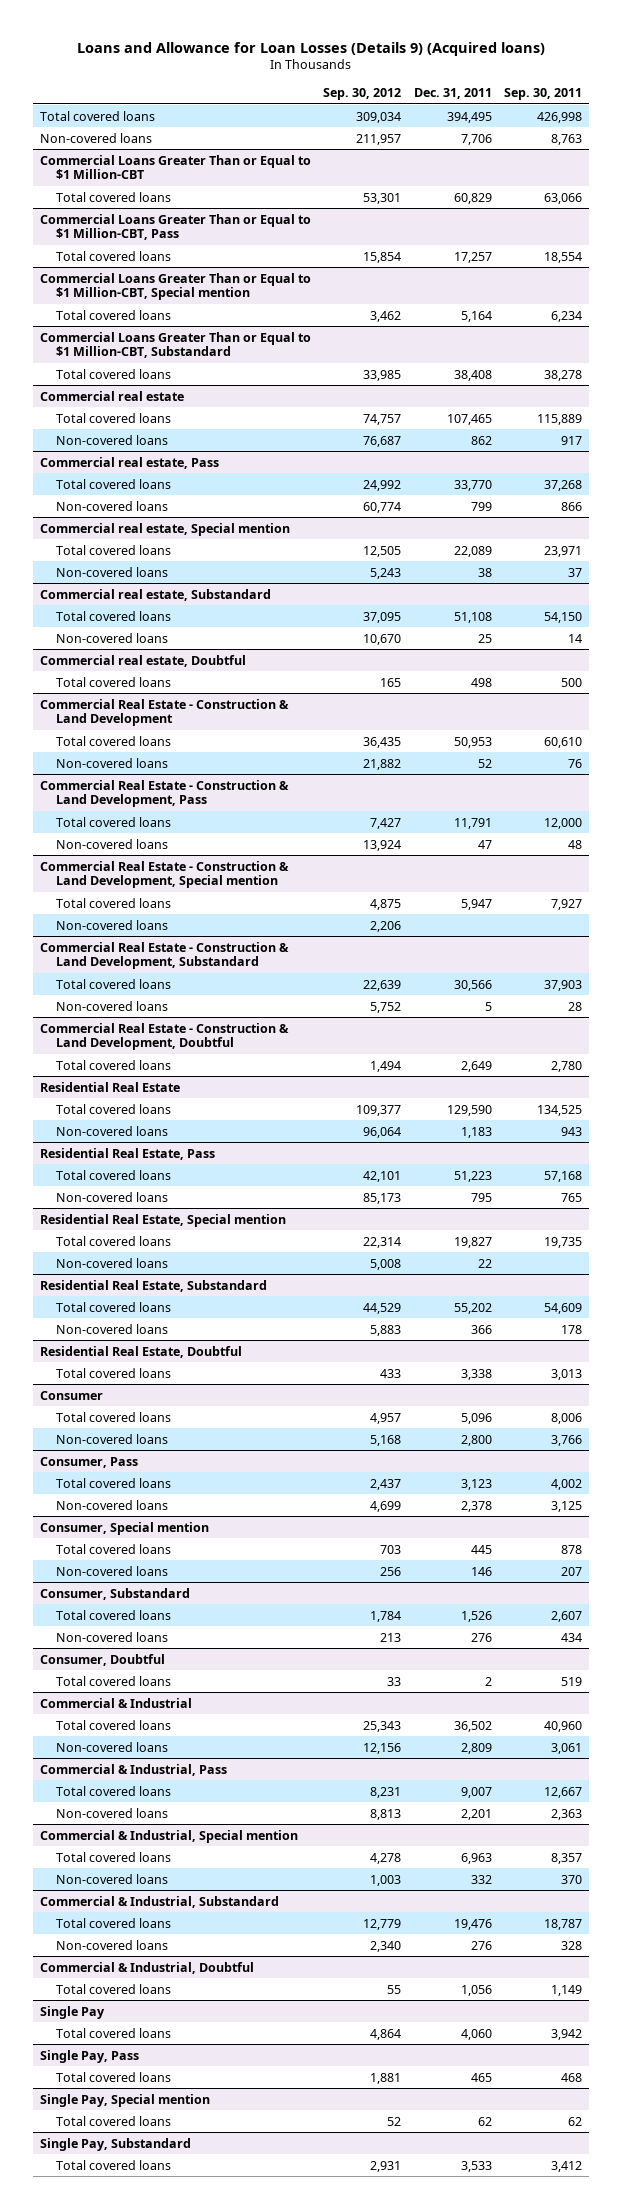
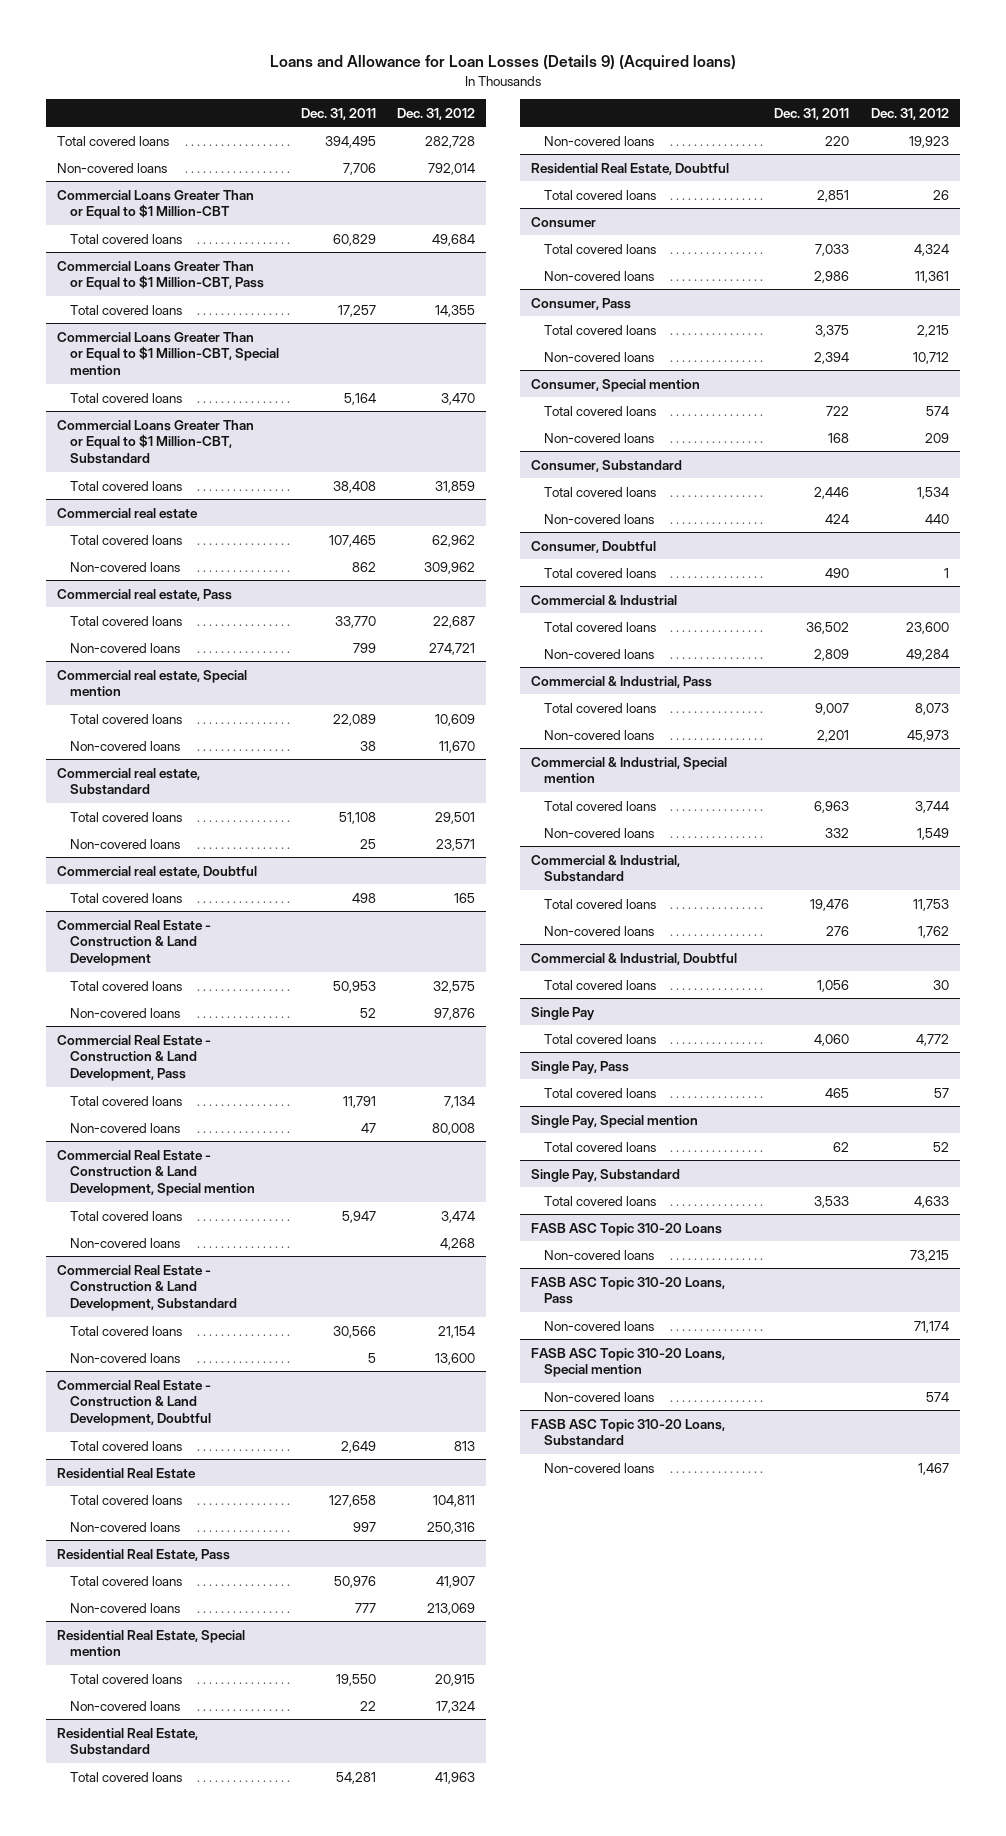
[323,88,402,101] Sep. 30, 2012 -> none
[504,88,583,101] Sep. 30, 2011 -> none
none -> [397,107,476,120] Dec. 31, 2012
[446,1104,492,1116] 129,590 -> [328,1494,376,1507] 127,658
[460,1126,492,1138] 1,183 -> [352,1521,376,1532] 997
[453,1170,492,1182] 51,223 -> [333,1575,376,1588] 50,976
[470,1192,492,1202] 795 -> [354,1602,376,1613] 777
[453,1236,492,1248] 19,827 -> [335,1673,376,1686] 19,550
[453,1302,492,1314] 55,202 -> [335,1771,376,1784] 54,281
[470,1324,492,1334] 366 -> [825,135,850,146] 220
[460,1368,492,1380] 3,338 -> [817,189,850,202] 2,851
[460,1412,492,1424] 5,096 -> [815,243,850,256] 7,033
[460,1434,492,1446] 2,800 -> [814,270,850,283] 2,986
[460,1478,492,1490] 3,123 -> [815,324,850,337] 3,375
[460,1500,492,1512] 2,378 -> [814,351,850,364] 2,394
[470,1544,492,1554] 445 -> [826,405,850,416] 722
[470,1566,492,1576] 146 -> [828,432,850,443] 168
[460,1610,492,1622] 1,526 -> [814,486,850,499] 2,446
[470,1632,492,1642] 276 -> [825,513,850,524] 424
[484,1676,492,1686] 2 -> [825,567,850,578] 490
none -> [530,1222,722,1236] FASB ASC Topic 310-20 Loans
none -> [543,1249,654,1260] Non-covered loans
none -> [530,1276,725,1305] FASB ASC Topic 310-20 Loans, Pass
none -> [543,1320,654,1331] Non-covered loans
none -> [530,1347,725,1378] FASB ASC Topic 310-20 Loans, Special mention
none -> [543,1391,654,1402] Non-covered loans
none -> [530,1418,725,1447] FASB ASC Topic 310-20 Loans, Substandard
none -> [543,1462,654,1473] Non-covered loans

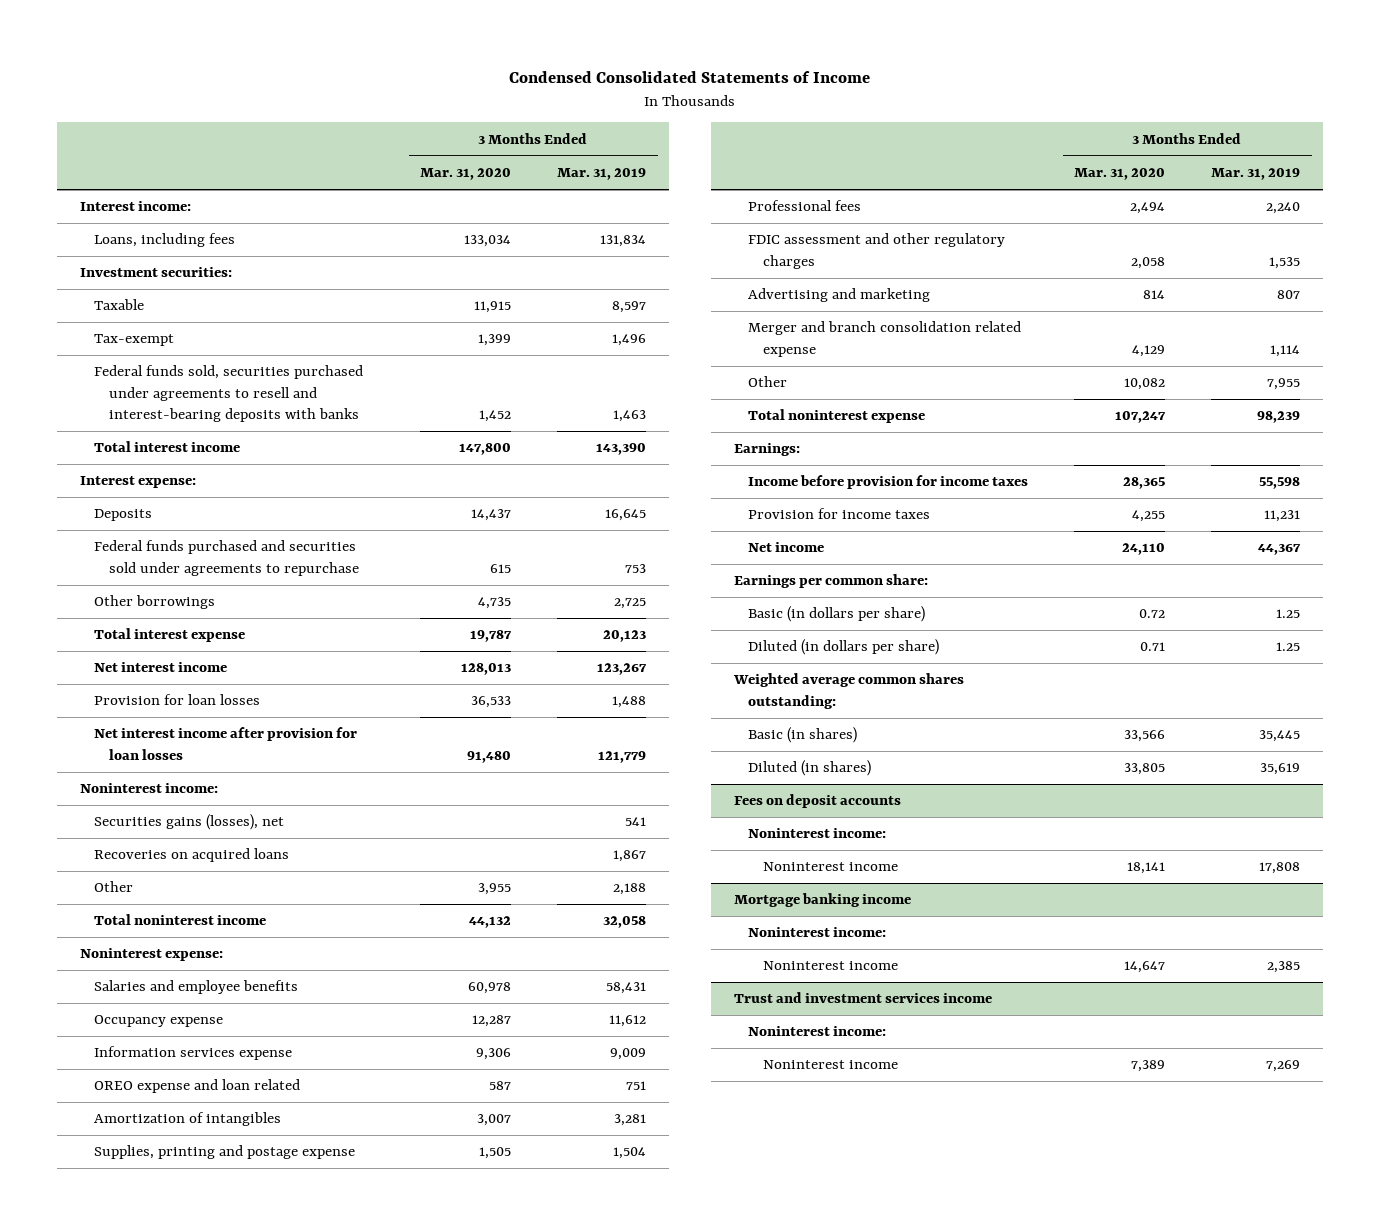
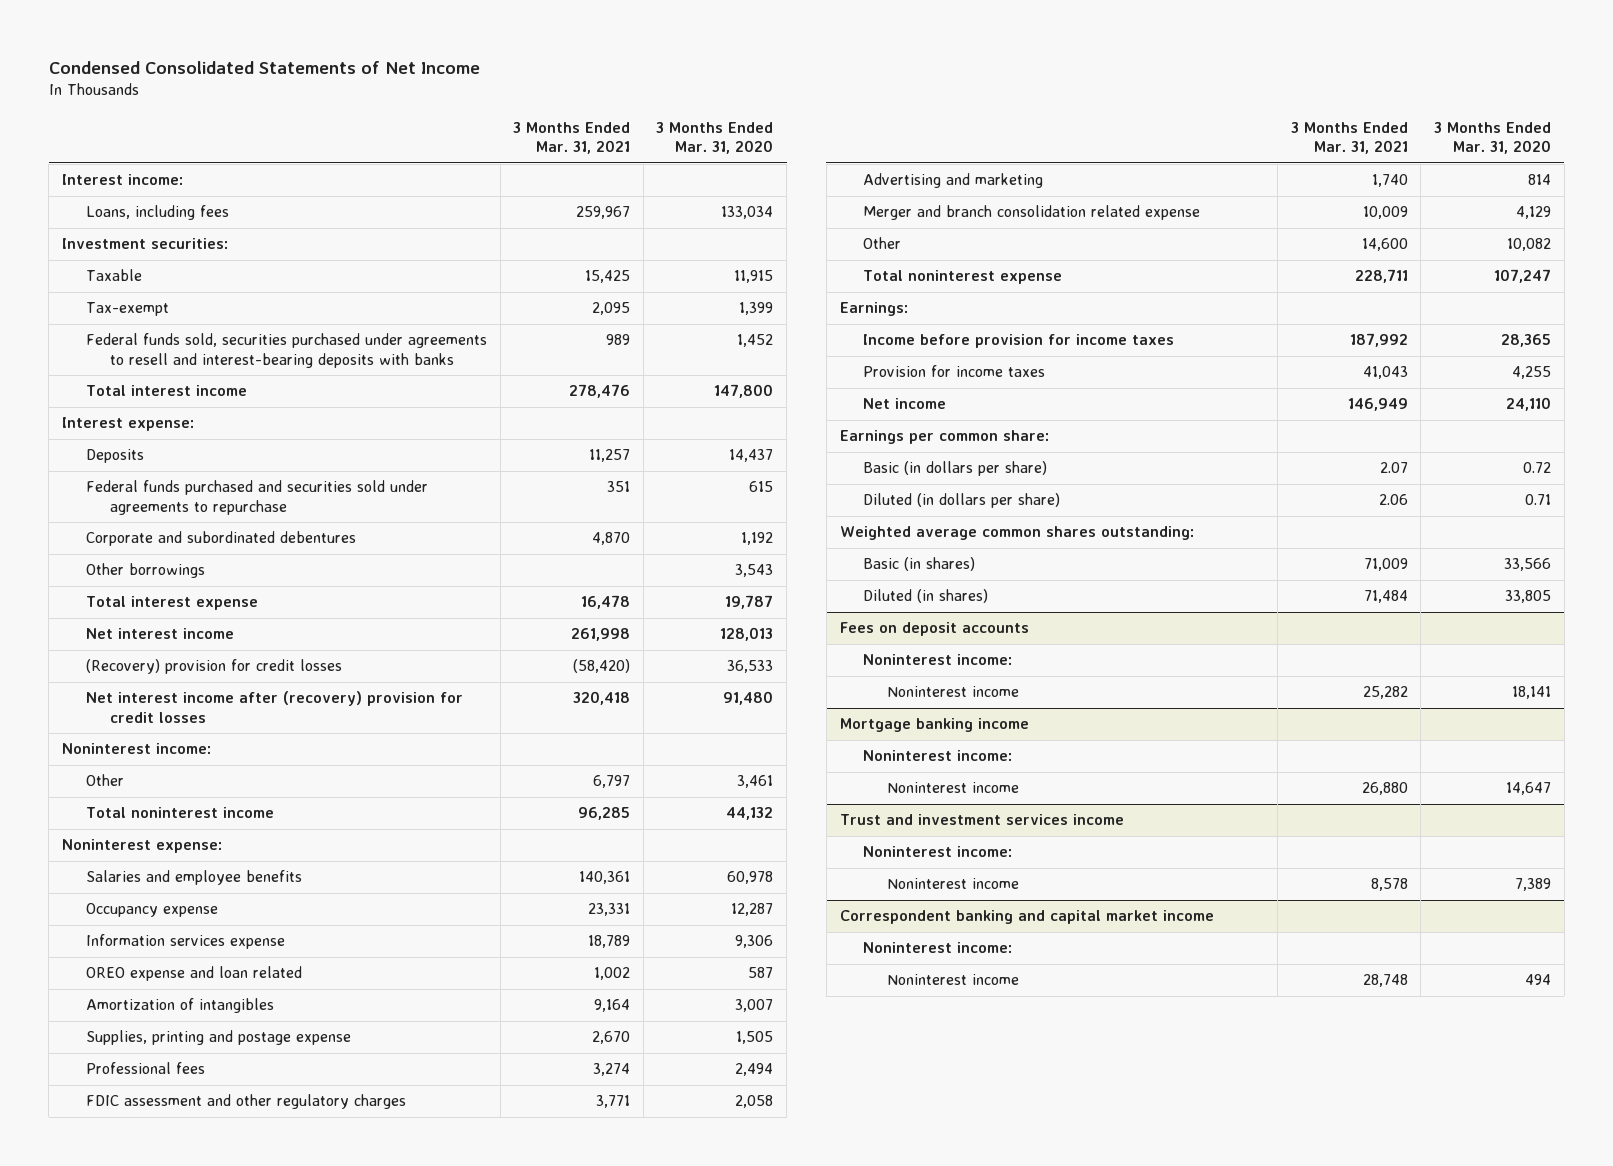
[509,71,871,84] Condensed Consolidated Statements of Income -> [48,60,480,74] Condensed Consolidated Statements of Net Income
[557,168,647,181] Mar. 31, 2019 -> none
none -> [513,121,631,155] 3 Months Ended Mar. 31, 2021
none -> [85,531,356,547] Corporate and subordinated debentures
[478,597,512,610] 4,735 -> [735,564,774,578] 3,543
[94,694,261,706] Provision for loan losses -> [85,659,342,675] (Recovery) provision for credit losses
[94,727,358,760] Net interest income after provision for loan losses -> [85,691,463,723] Net interest income after (recovery) provision for credit losses
[94,814,285,831] Securities gains (losses), net -> none
[94,848,290,863] Recoveries on acquired loans -> none
[478,883,512,896] 3,955 -> [737,775,774,789] 3,461
none -> [839,910,1214,925] Correspondent banking and capital market income
none -> [863,942,1013,954] Noninterest income:
none -> [887,974,1020,986] Noninterest income

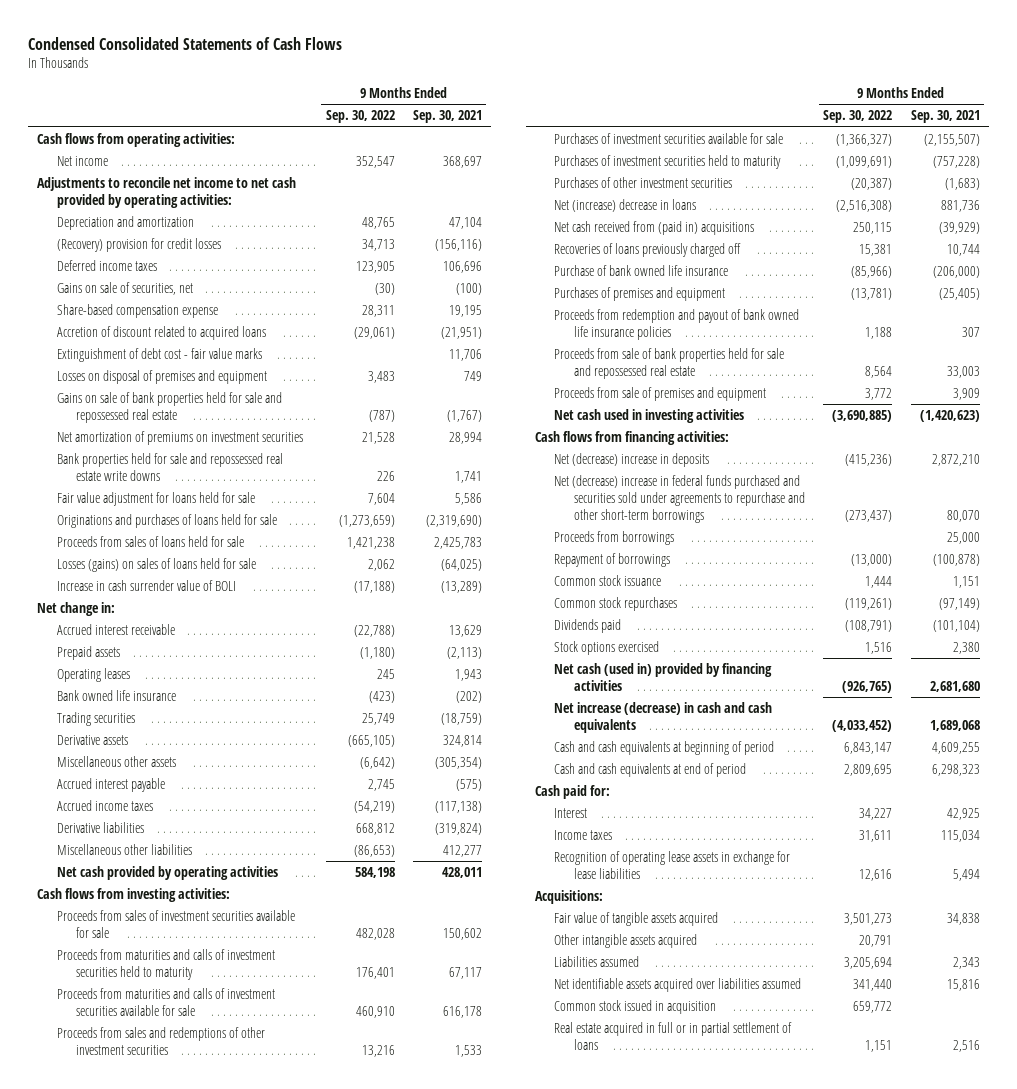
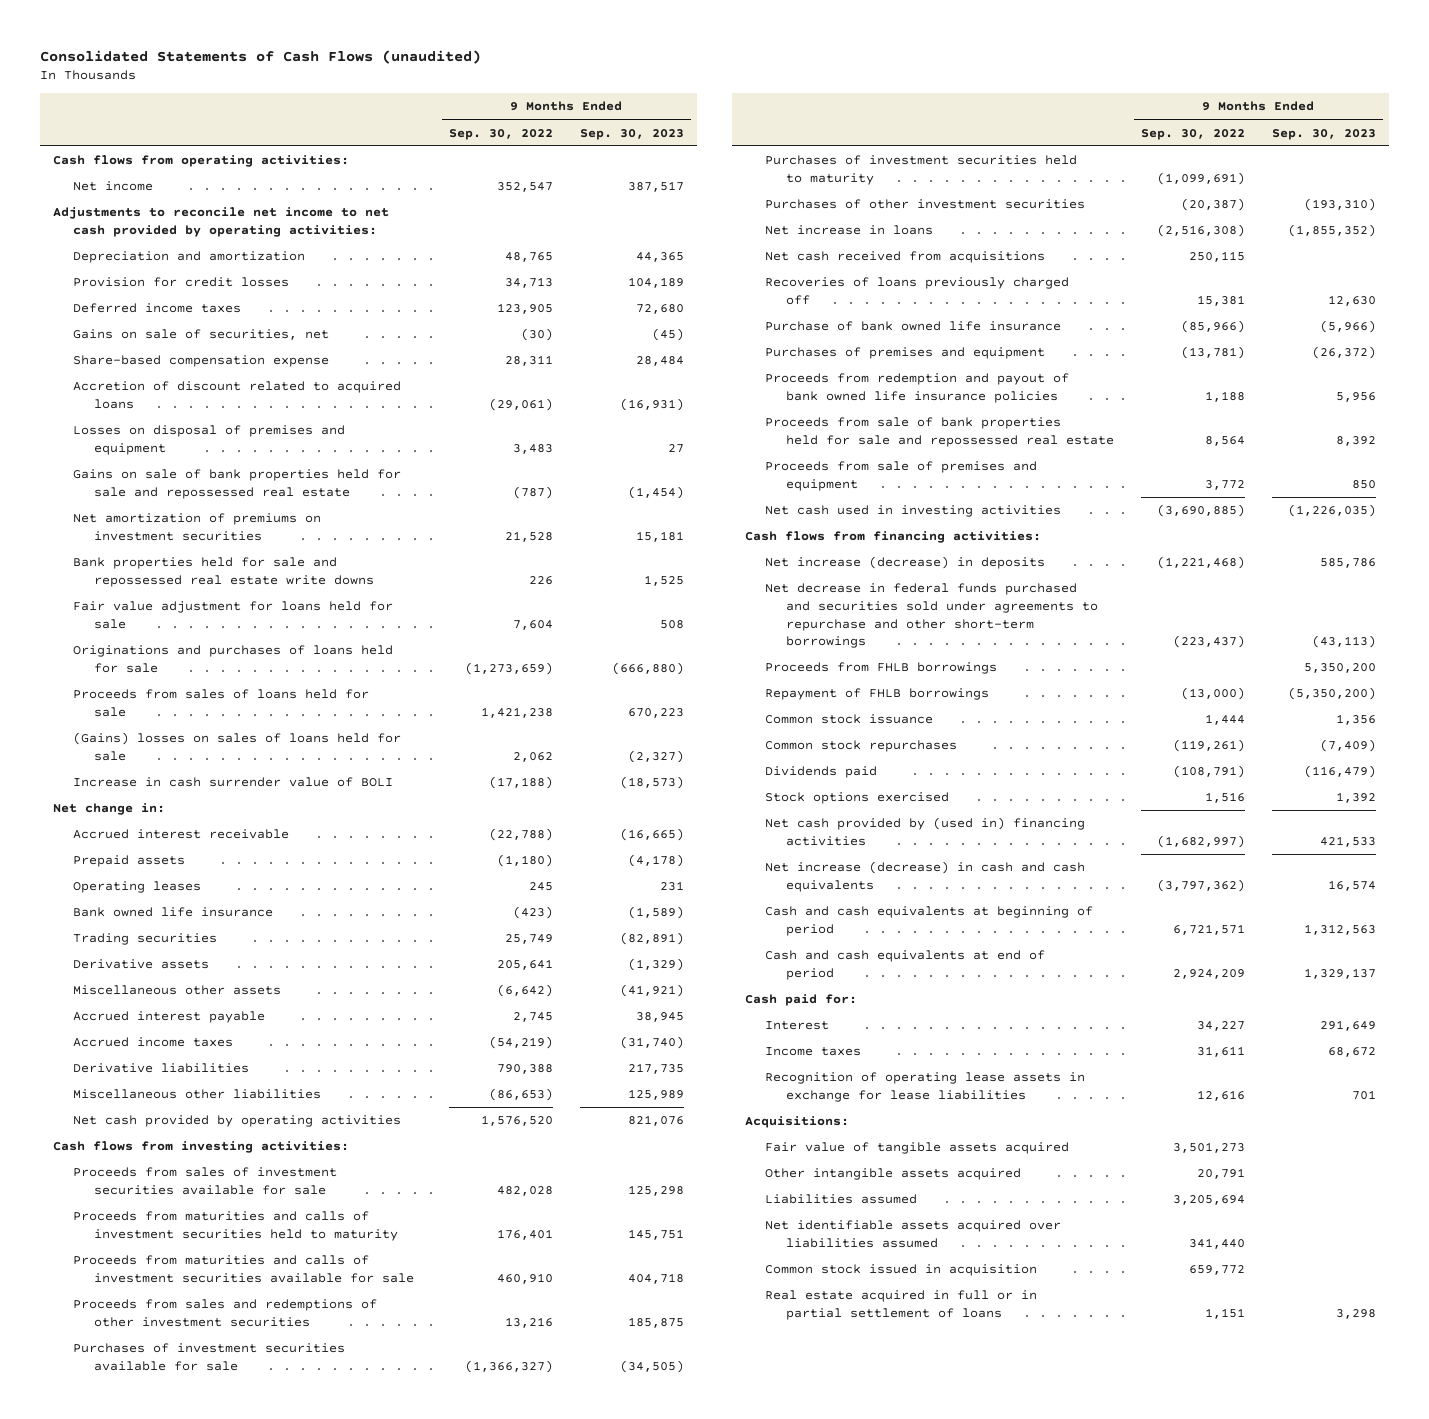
[27,36,342,50] Condensed Consolidated Statements of Cash Flows -> [39,49,481,64] Consolidated Statements of Cash Flows (unaudited)
[412,110,482,124] Sep. 30, 2021 -> none
none -> [579,128,684,140] Sep. 30, 2023
[56,238,221,253] (Recovery) provision for credit losses -> [73,277,290,288] Provision for credit losses
[56,348,262,363] Extinguishment of debt cost - fair value marks -> none
[56,558,256,573] Losses (gains) on sales of loans held for sale -> [73,732,402,761] (Gains) losses on sales of loans held for sale
[347,735,395,748] (665,105) -> [496,959,553,971] 205,641
[355,823,395,836] 668,812 -> [496,1064,553,1075] 790,388
[354,867,395,879] 584,198 -> [480,1115,553,1127] 1,576,520
[554,199,697,213] Net (increase) decrease in loans -> [765,225,934,236] Net increase in loans
[554,221,755,236] Net cash received from (paid in) acquisitions -> [765,251,1046,264] Net cash received from acquisitions
[554,453,710,468] Net (decrease) increase in deposits -> [765,556,1046,570] Net increase (decrease) in deposits
[845,454,893,467] (415,236) -> [1156,556,1245,570] (1,221,468)
[554,475,806,523] Net (decrease) increase in federal funds purchased and securities sold under agreements to repurchase and other short-term borrowings -> [765,583,1098,649] Net decrease in federal funds purchased and securities sold under agreements to repurchase and other short-term borrowings
[845,509,893,522] (273,437) -> [1172,635,1245,649] (223,437)
[554,531,675,546] Proceeds from borrowings -> [765,662,998,675] Proceeds from FHLB borrowings
[554,553,671,568] Repayment of borrowings -> [765,688,990,701] Repayment of FHLB borrowings
[554,663,773,691] Net cash (used in) provided by financing activities -> [765,817,1086,846] Net cash provided by (used in) financing activities
[842,680,893,693] (926,765) -> [1156,834,1245,848] (1,682,997)
[832,719,893,732] (4,033,452) -> [1156,878,1245,892] (3,797,362)
[844,742,893,755] 6,843,147 -> [1172,923,1245,935] 6,721,571
[844,764,893,777] 2,809,695 -> [1172,968,1245,979] 2,924,209

